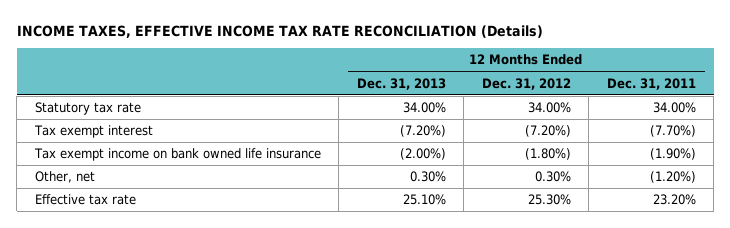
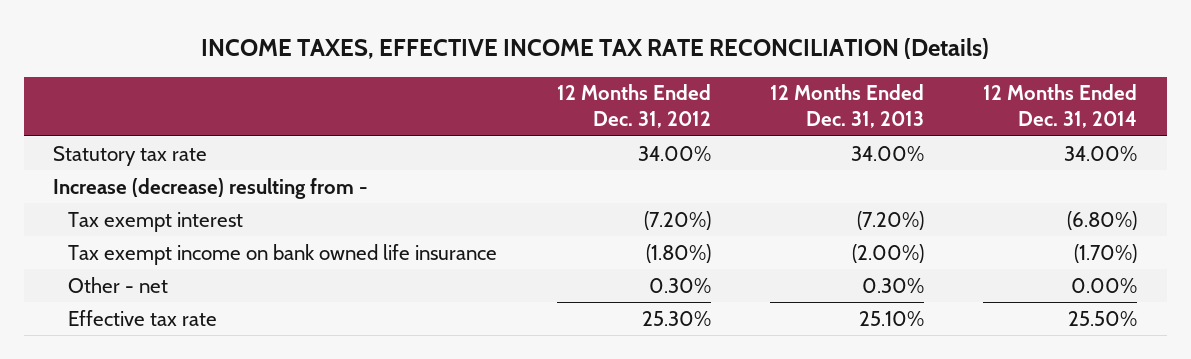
[606,77,696,90] Dec. 31, 2011 -> none
none -> [983,84,1138,129] 12 Months Ended Dec. 31, 2014
none -> [53,177,369,199] Increase (decrease) resulting from -
[34,171,95,184] Other, net -> [68,276,169,293] Other - net

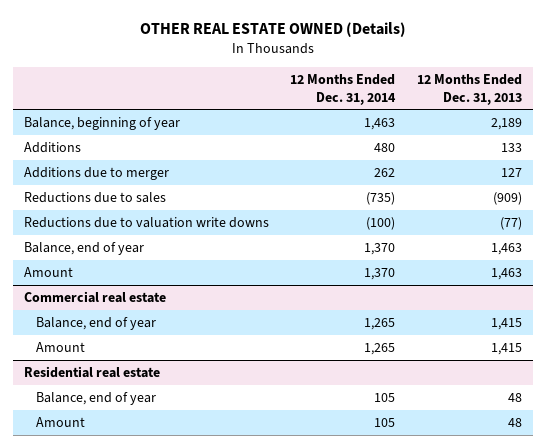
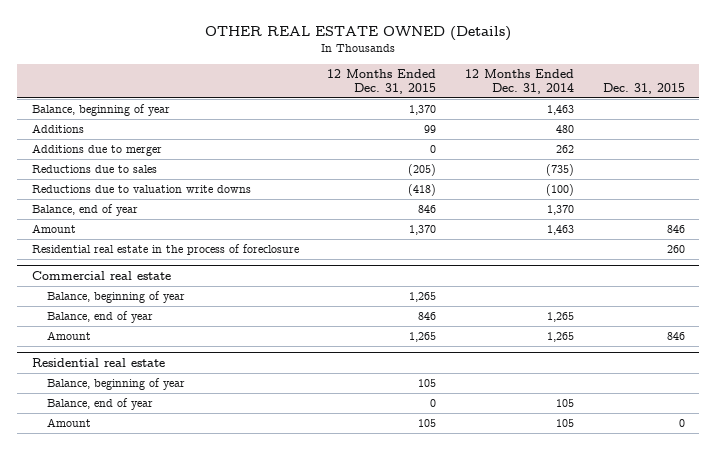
[417,73,523,105] 12 Months Ended Dec. 31, 2013 -> none
none -> [327,69,437,94] 12 Months Ended Dec. 31, 2015
none -> [602,82,685,94] Dec. 31, 2015
[364,267,396,280] 1,370 -> [547,225,575,236] 1,463
none -> [31,244,299,256] Residential real estate in the process of foreclosure
none -> [46,291,185,304] Balance, beginning of year
none -> [46,378,185,391] Balance, beginning of year

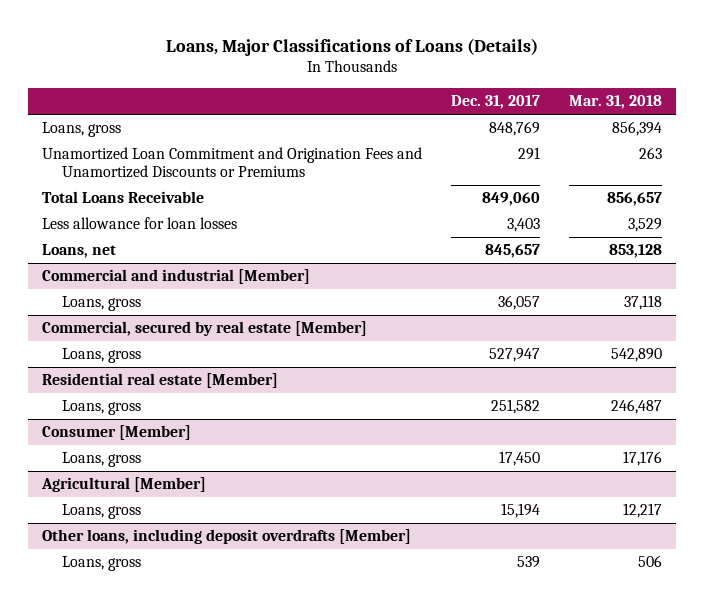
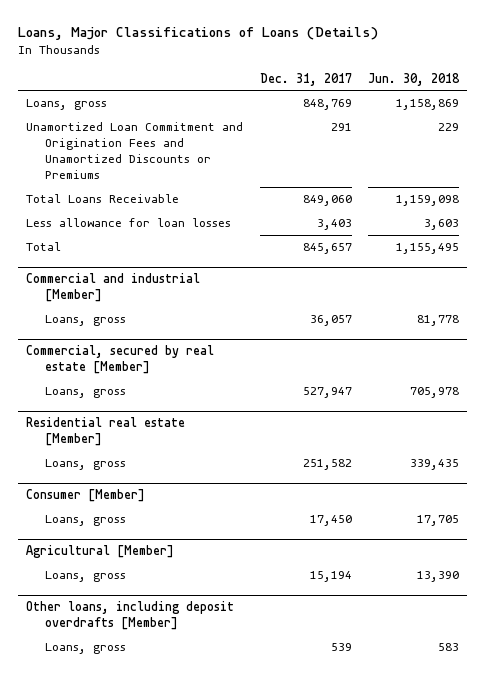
[568,94,662,109] Mar. 31, 2018 -> none
none -> [367,72,460,86] Jun. 30, 2018
[42,244,117,259] Loans, net -> [26,242,62,252] Total

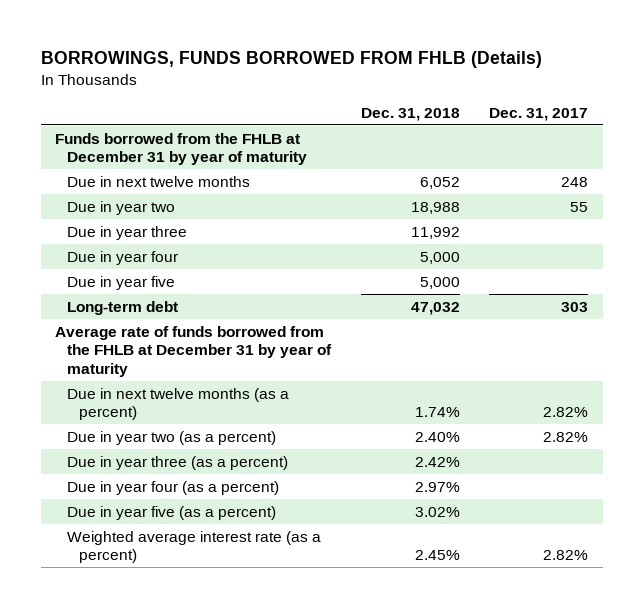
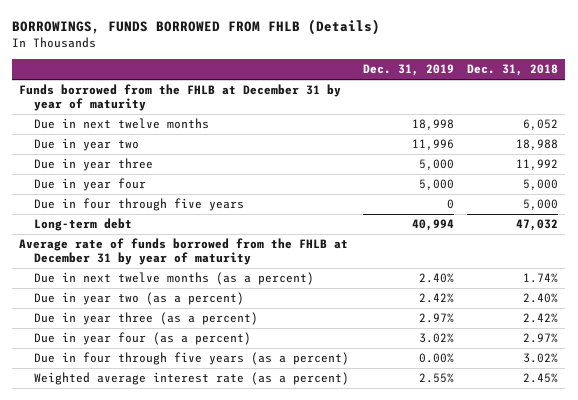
[489,107,589,121] Dec. 31, 2017 -> none
none -> [362,64,454,77] Dec. 31, 2019
[67,275,176,290] Due in year five -> [34,198,245,212] Due in four through five years
[67,505,277,520] Due in year five (as a percent) -> [34,352,350,366] Due in four through five years (as a percent)

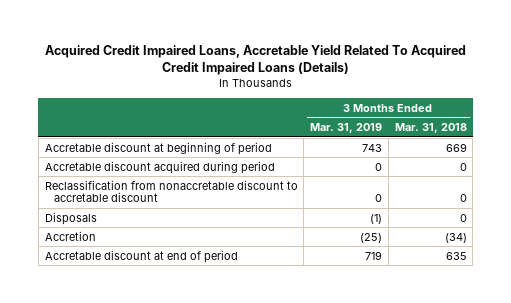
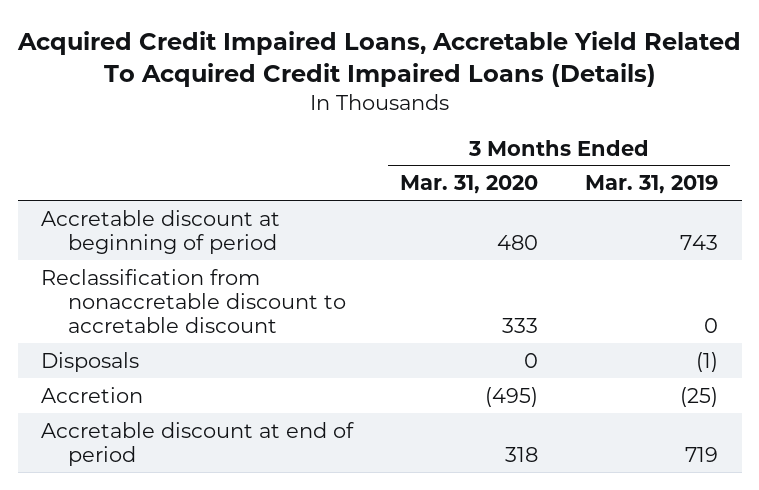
[394,122,467,133] Mar. 31, 2018 -> none
none -> [400,175,539,195] Mar. 31, 2020
[44,160,275,174] Accretable discount acquired during period -> none

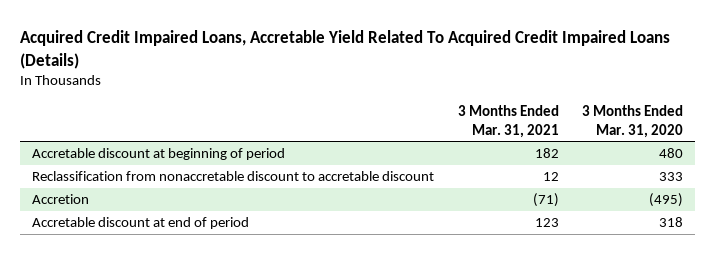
[585,175,719,195] Mar. 31, 2019 -> none
none -> [457,105,559,138] 3 Months Ended Mar. 31, 2021
[41,351,140,372] Disposals -> none

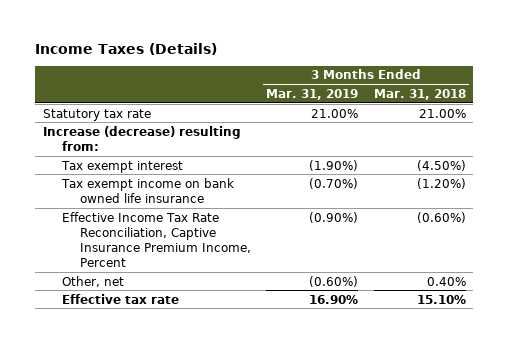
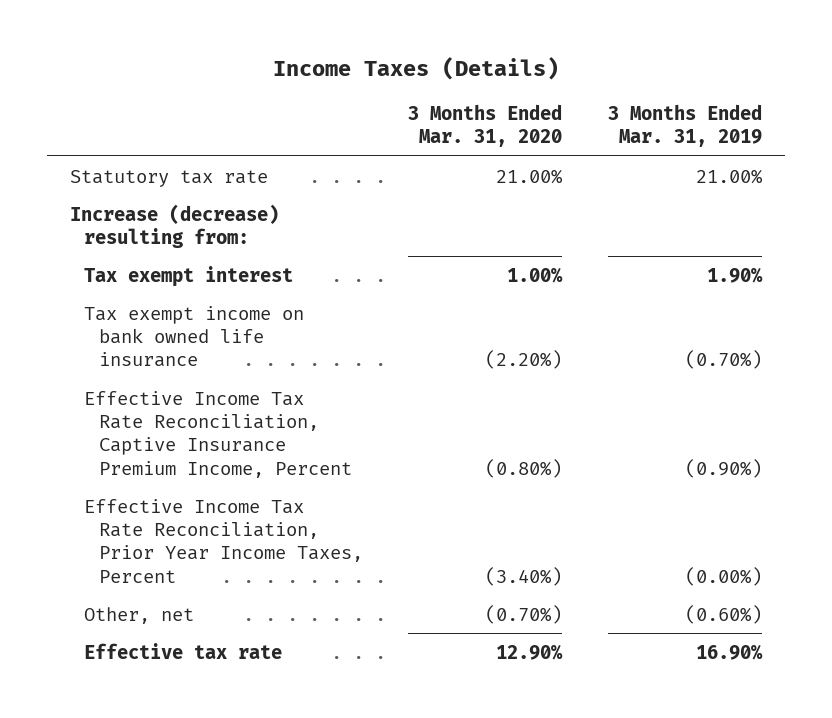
[373,88,466,100] Mar. 31, 2018 -> none
none -> [408,103,563,148] 3 Months Ended Mar. 31, 2020
[309,159,359,171] (1.90%) -> [707,267,764,283] 1.90%
none -> [84,498,363,583] Effective Income Tax Rate Reconciliation, Prior Year Income Taxes, Percent

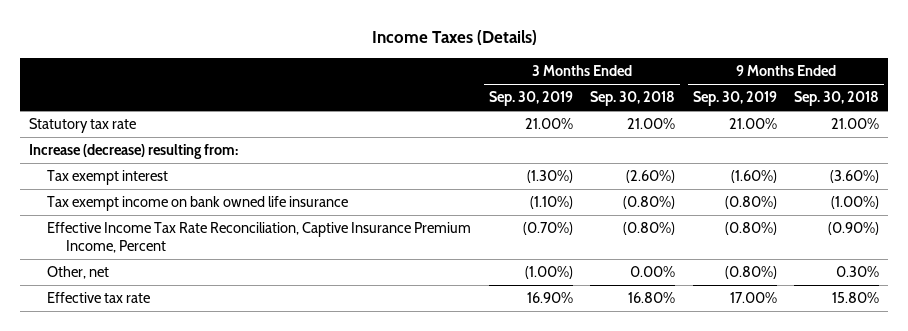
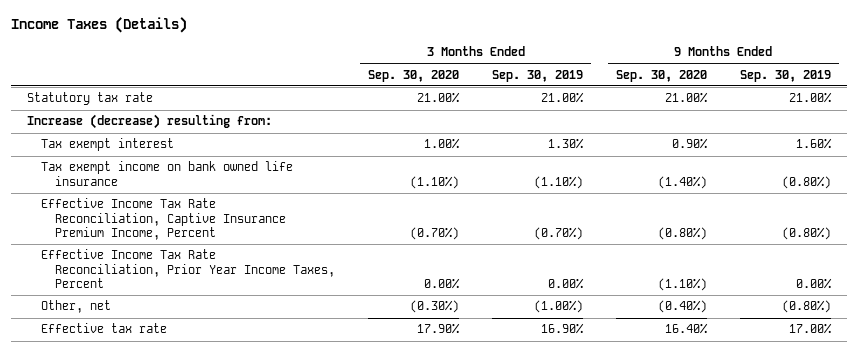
[590,91,676,107] Sep. 30, 2018 -> none
[794,91,880,107] Sep. 30, 2018 -> none
none -> [368,69,460,82] Sep. 30, 2020
none -> [615,69,707,82] Sep. 30, 2020
[526,170,573,184] (1.30%) -> [548,138,585,150] 1.30%
[730,170,777,184] (1.60%) -> [795,138,832,150] 1.60%
none -> [41,249,336,288] Effective Income Tax Rate Reconciliation, Prior Year Income Taxes, Percent

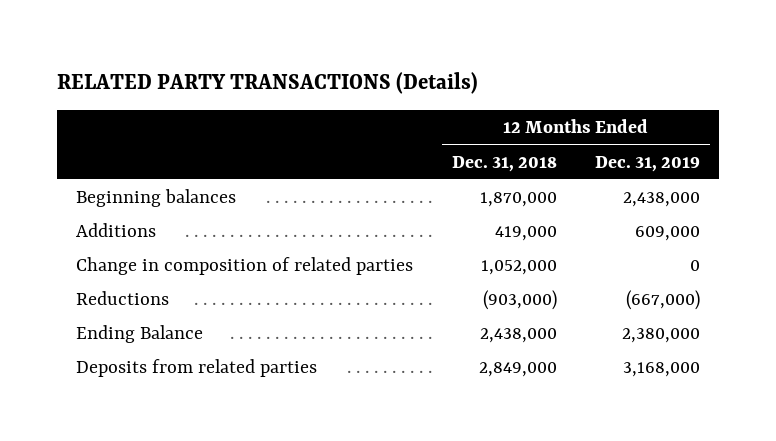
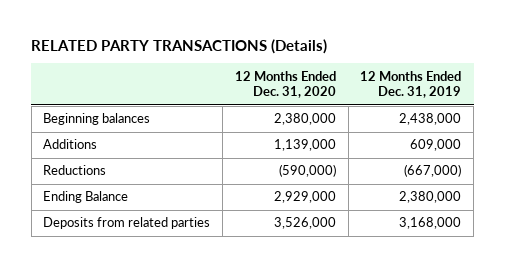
[451,155,557,172] Dec. 31, 2018 -> none
none -> [234,70,336,99] 12 Months Ended Dec. 31, 2020
[76,257,414,276] Change in composition of related parties -> none

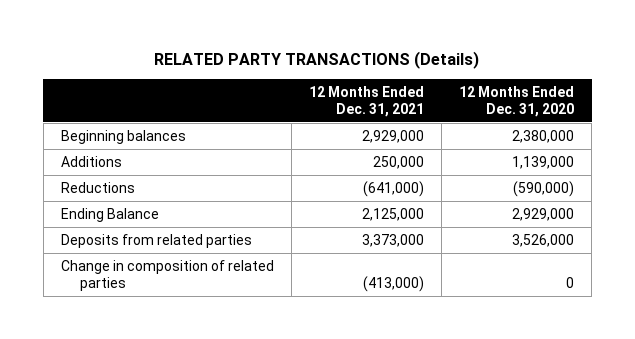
[360,70,462,99] 12 Months Ended Dec. 31, 2019 -> none
none -> [308,85,424,117] 12 Months Ended Dec. 31, 2021
none -> [60,259,274,292] Change in composition of related parties

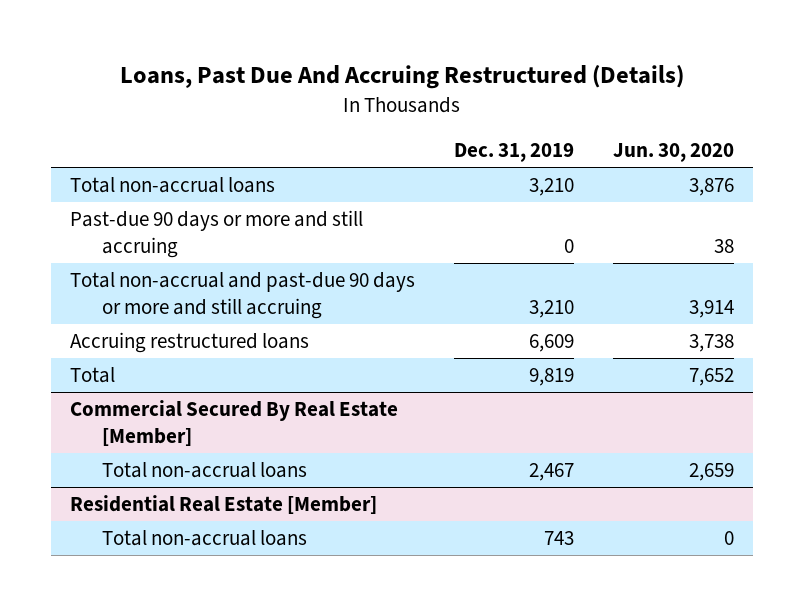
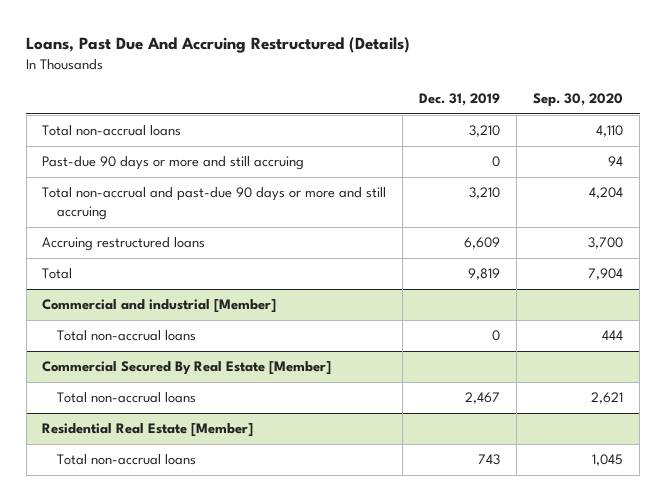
[612,143,734,163] Jun. 30, 2020 -> none
none -> [533,93,624,108] Sep. 30, 2020
none -> [42,299,277,314] Commercial and industrial [Member]
none -> [56,330,196,342] Total non-accrual loans

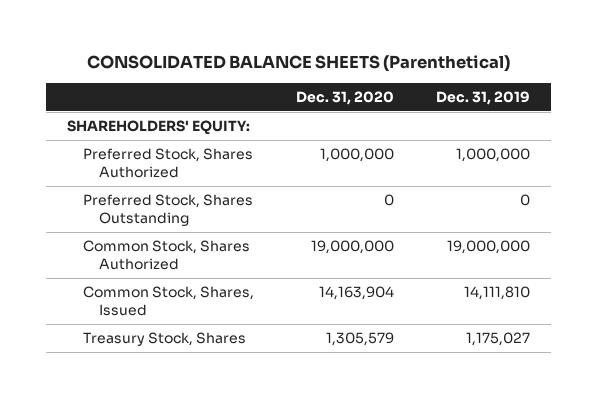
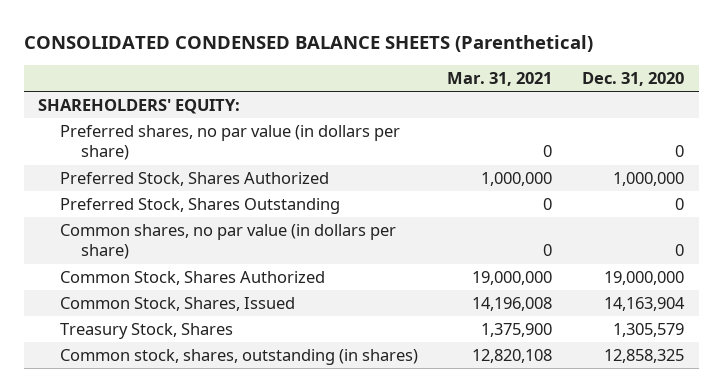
[86,55,510,73] CONSOLIDATED BALANCE SHEETS (Parenthetical) -> [23,34,593,52] CONSOLIDATED CONDENSED BALANCE SHEETS (Parenthetical)
[435,90,530,105] Dec. 31, 2019 -> none
none -> [447,71,553,86] Mar. 31, 2021
none -> [59,124,400,161] Preferred shares, no par value (in dollars per share)
none -> [59,223,396,260] Common shares, no par value (in dollars per share)
none -> [59,348,418,365] Common stock, shares, outstanding (in shares)

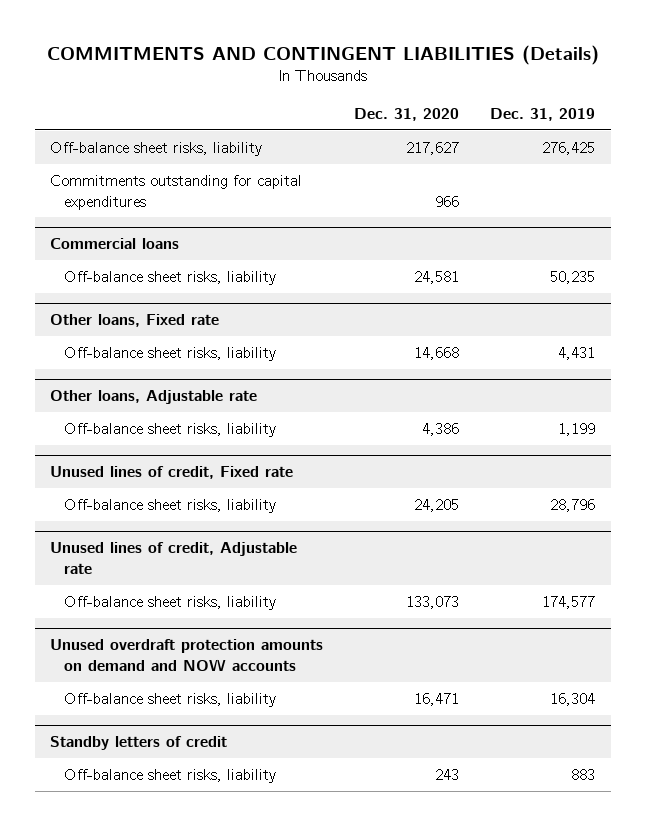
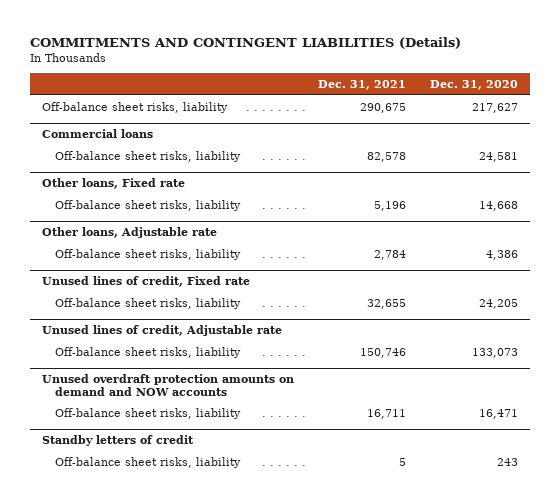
[490,108,596,122] Dec. 31, 2019 -> none
none -> [318,80,407,91] Dec. 31, 2021
[50,174,303,210] Commitments outstanding for capital expenditures -> none

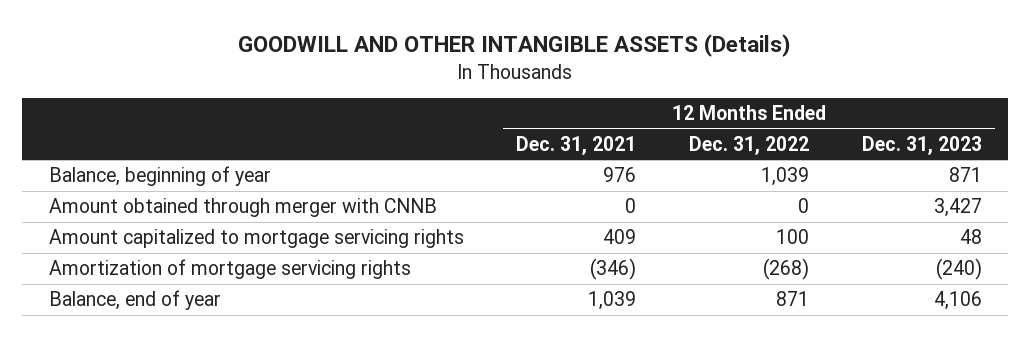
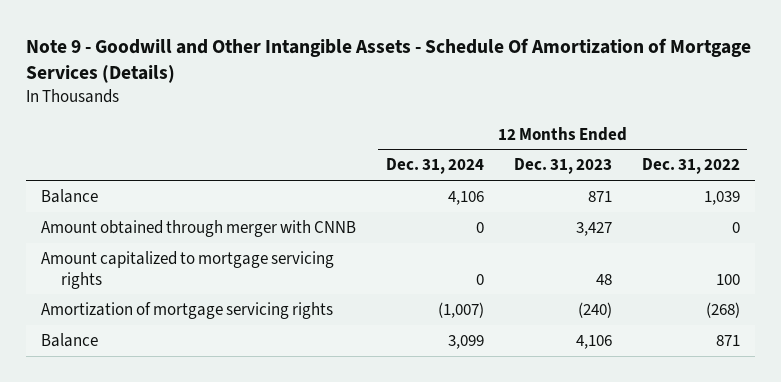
[238,34,792,58] GOODWILL AND OTHER INTANGIBLE ASSETS (Details) -> [26,37,752,83] Note 9 - Goodwill and Other Intangible Assets - Schedule Of Amortization of Mortgage Services (Details)
[516,135,637,155] Dec. 31, 2021 -> none
none -> [385,158,484,175] Dec. 31, 2024
[48,166,271,187] Balance, beginning of year -> [41,188,99,203] Balance
[48,290,221,311] Balance, end of year -> [41,332,99,347] Balance

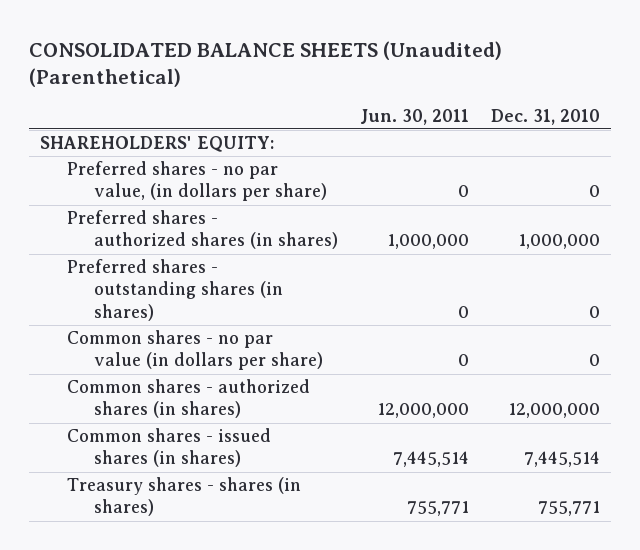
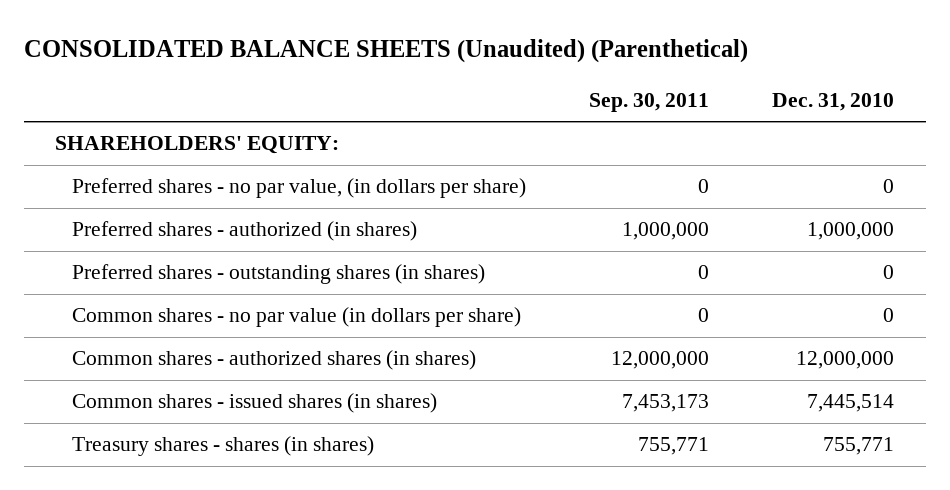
[360,108,470,125] Jun. 30, 2011 -> none
none -> [589,92,710,112] Sep. 30, 2011
[67,210,339,250] Preferred shares - authorized shares (in shares) -> [72,221,418,242] Preferred shares - authorized (in shares)

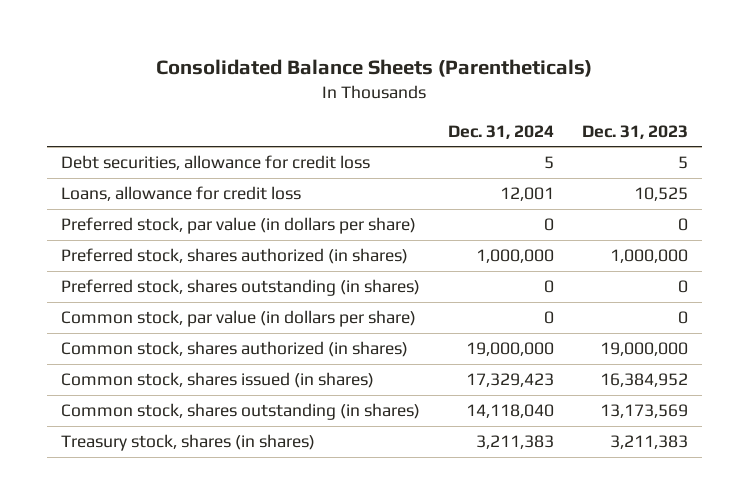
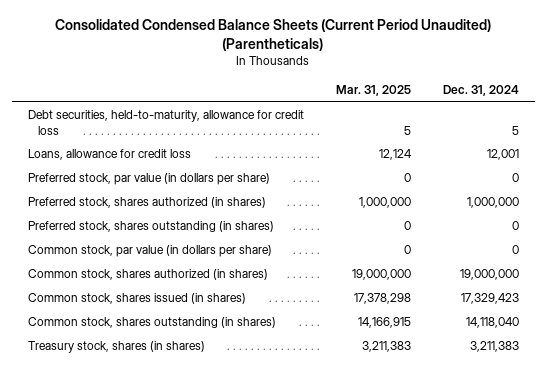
[156,59,593,78] Consolidated Balance Sheets (Parentheticals) -> [55,19,492,52] Consolidated Condensed Balance Sheets (Current Period Unaudited) (Parentheticals)
[581,124,688,139] Dec. 31, 2023 -> none
none -> [335,84,411,96] Mar. 31, 2025
[60,155,370,171] Debt securities, allowance for credit loss -> [27,110,304,135] Debt securities, held-to-maturity, allowance for credit loss

